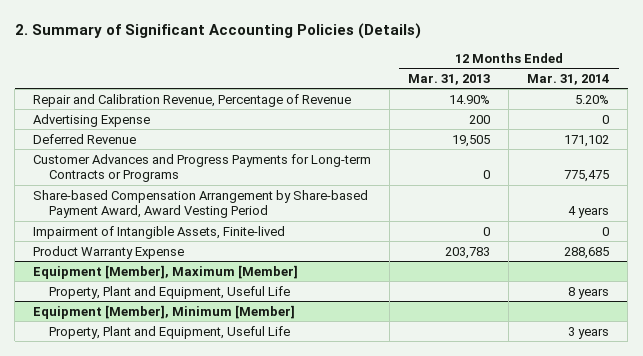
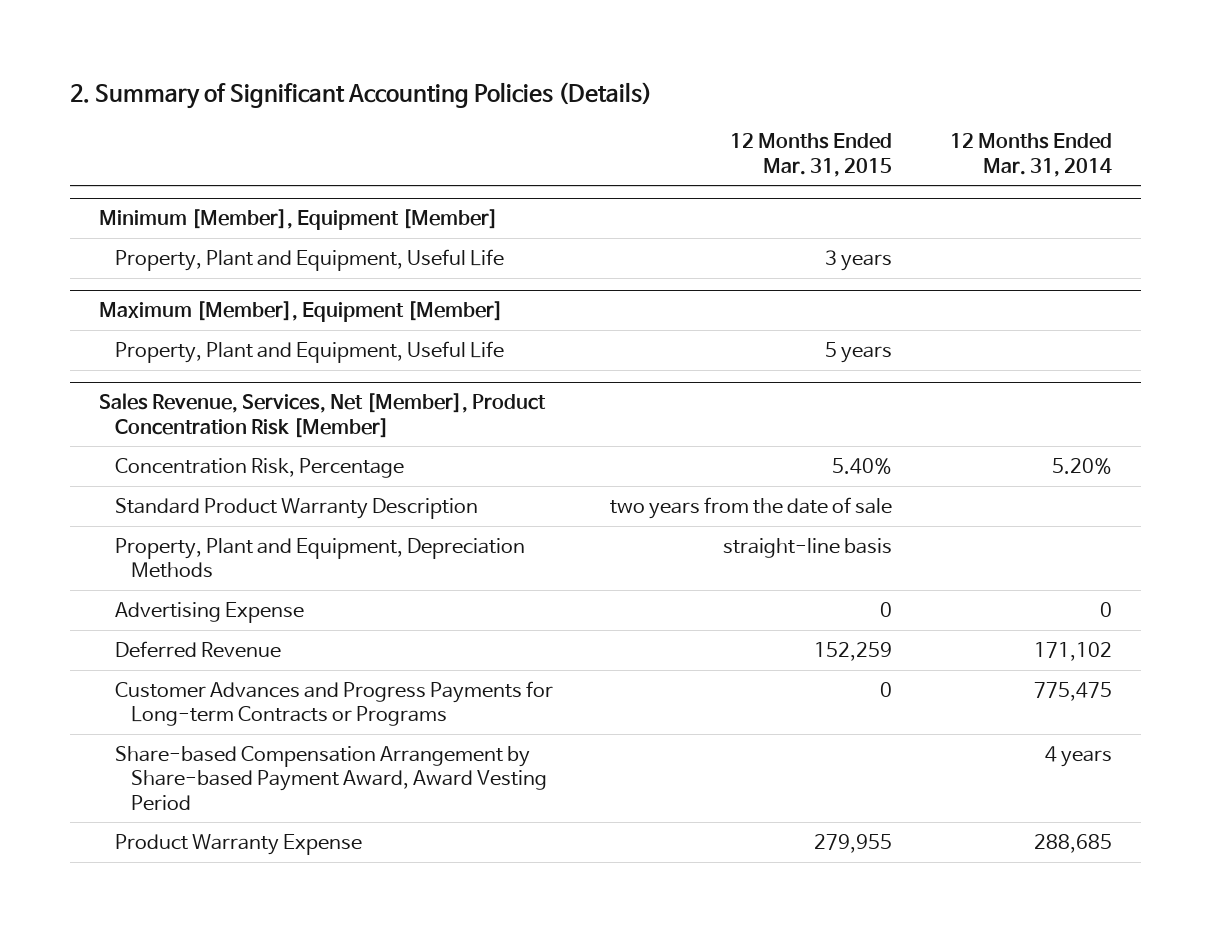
[408,73,491,85] Mar. 31, 2013 -> none
none -> [730,133,893,177] 12 Months Ended Mar. 31, 2015
[33,93,352,107] Repair and Calibration Revenue, Percentage of Revenue -> none
none -> [98,209,498,231] Minimum [Member], Equipment [Member]
none -> [114,249,504,272] Property, Plant and Equipment, Useful Life
none -> [98,301,503,323] Maximum [Member], Equipment [Member]
none -> [114,341,504,364] Property, Plant and Equipment, Useful Life
none -> [98,393,546,438] Sales Revenue, Services, Net [Member], Product Concentration Risk [Member]
none -> [114,458,404,479] Concentration Risk, Percentage
none -> [114,498,478,520] Standard Product Warranty Description
none -> [114,538,525,579] Property, Plant and Equipment, Depreciation Methods
[33,225,286,239] Impairment of Intangible Assets, Finite-lived -> none
[33,264,299,279] Equipment [Member], Maximum [Member] -> none
[49,285,291,299] Property, Plant and Equipment, Useful Life -> none
[33,304,296,319] Equipment [Member], Minimum [Member] -> none
[49,325,291,339] Property, Plant and Equipment, Useful Life -> none

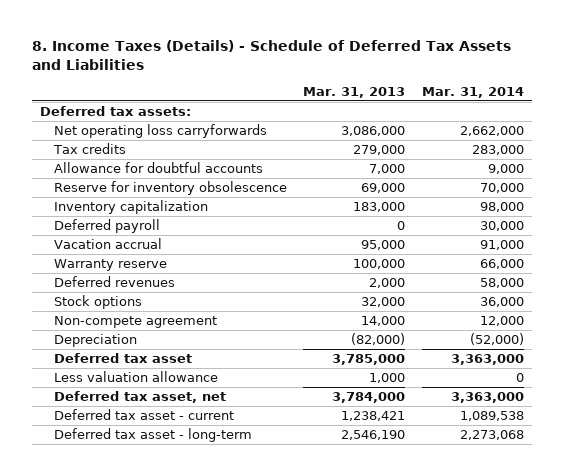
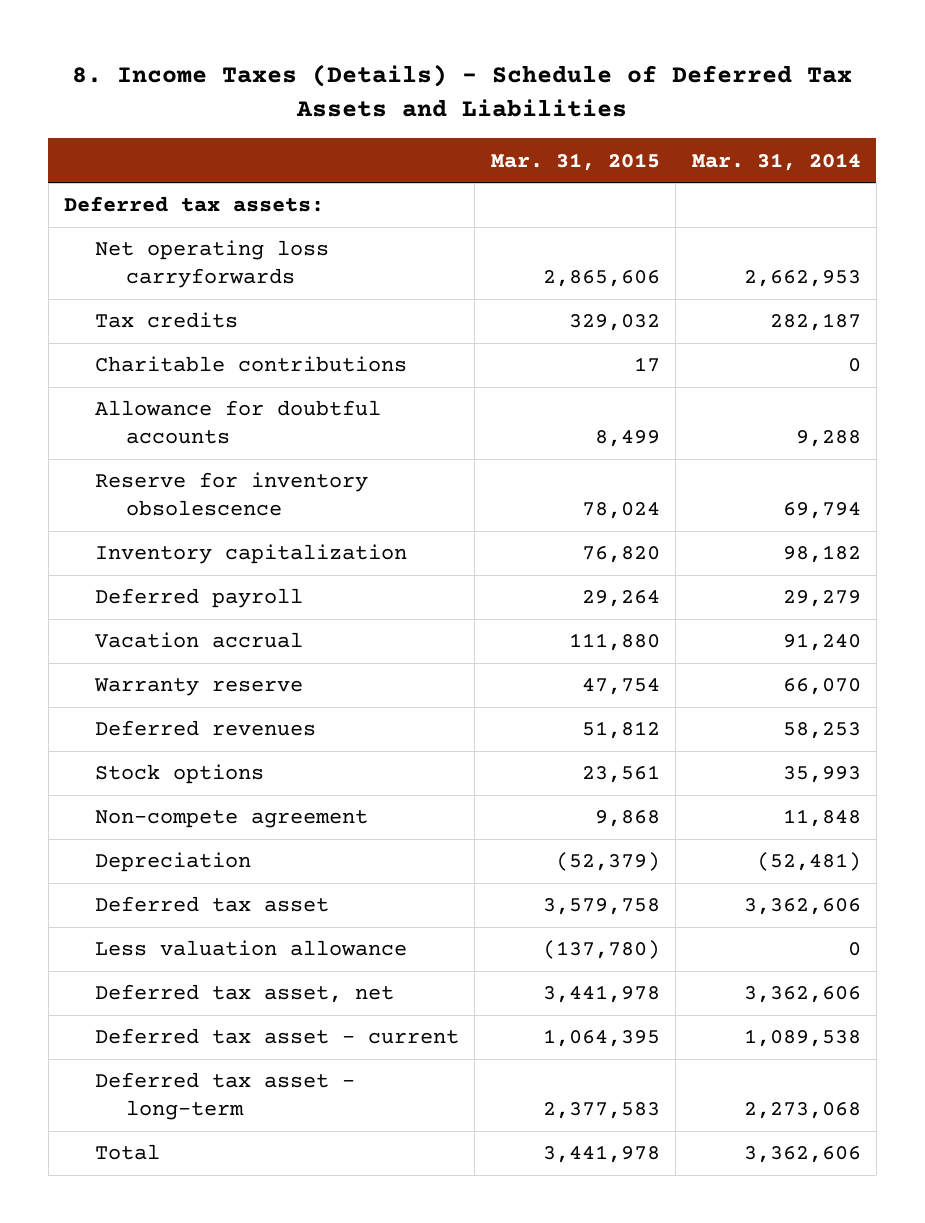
[303,86,406,98] Mar. 31, 2013 -> none
none -> [490,152,660,171] Mar. 31, 2015
[459,125,524,136] 2,662,000 -> [743,269,861,287] 2,662,953
[471,144,524,155] 283,000 -> [769,313,861,332] 282,187
none -> [94,356,407,373] Charitable contributions
[487,163,524,174] 9,000 -> [795,429,861,447] 9,288
[479,182,524,193] 70,000 -> [782,501,861,519] 69,794
[479,201,524,212] 98,000 -> [782,545,861,564] 98,182
[479,220,524,231] 30,000 -> [782,590,861,608] 29,279
[479,239,524,250] 91,000 -> [782,633,861,652] 91,240
[479,258,524,269] 66,000 -> [782,678,861,696] 66,070
[479,277,524,288] 58,000 -> [782,722,861,740] 58,253
[479,296,524,307] 36,000 -> [782,766,861,784] 35,993
[479,315,524,326] 12,000 -> [782,809,861,828] 11,848
[469,332,524,345] (52,000) -> [756,852,861,872] (52,481)
[450,353,524,365] 3,363,000 -> [743,898,861,916] 3,362,606
[450,391,524,403] 3,363,000 -> [743,986,861,1004] 3,362,606
none -> [94,1144,160,1161] Total

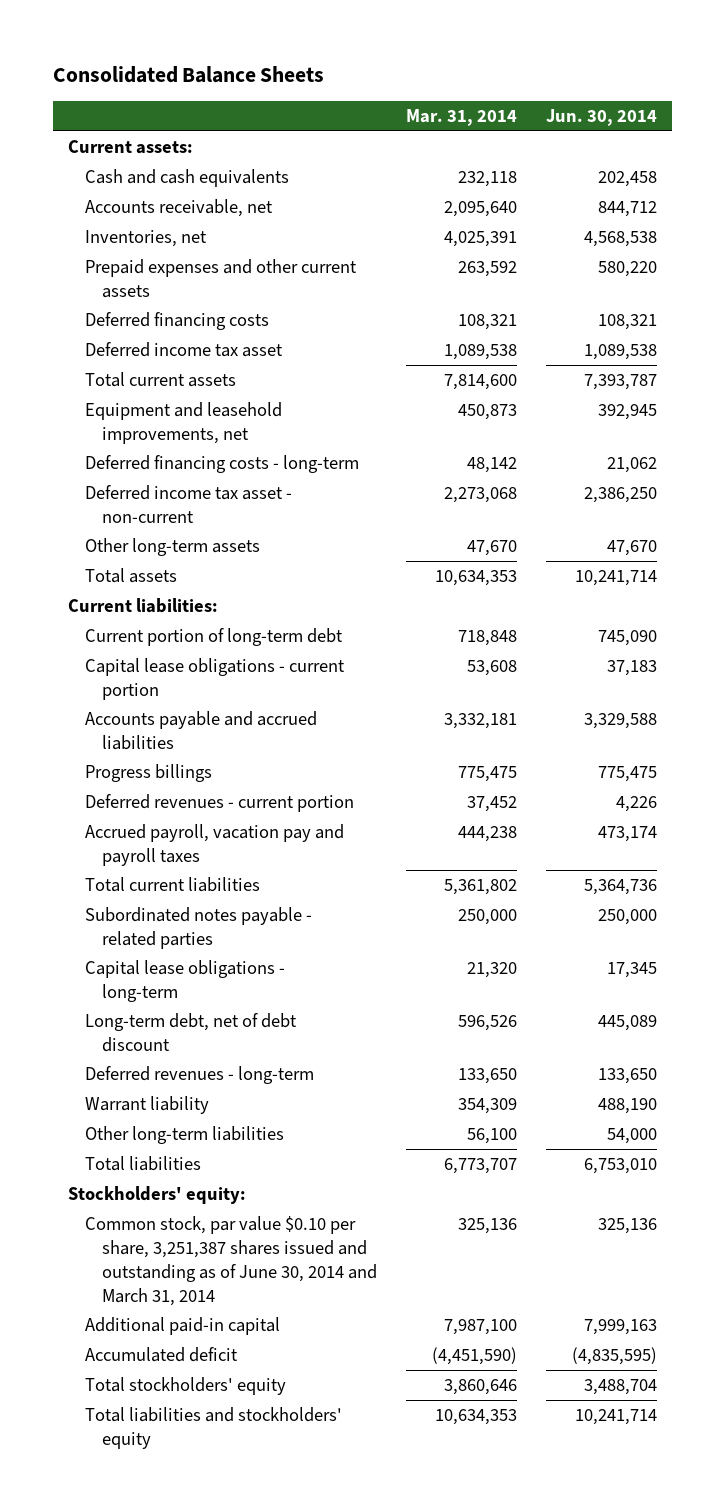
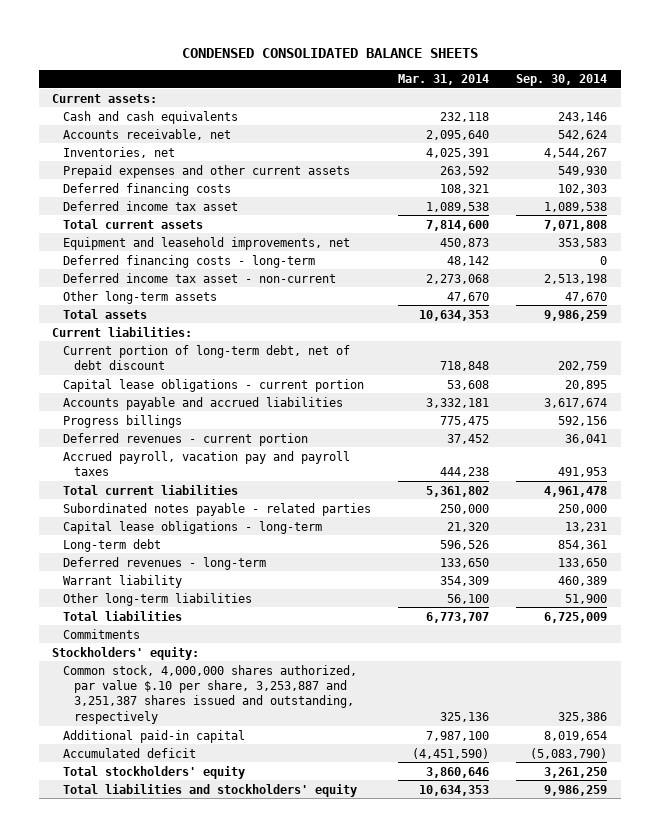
[53,66,325,84] Consolidated Balance Sheets -> [181,47,478,58] CONDENSED CONSOLIDATED BALANCE SHEETS
[546,109,658,127] Jun. 30, 2014 -> none
none -> [516,74,608,87] Sep. 30, 2014
[85,627,344,646] Current portion of long-term debt -> [63,344,351,370] Current portion of long-term debt, net of debt discount
[85,1012,298,1052] Long-term debt, net of debt discount -> [63,538,162,552] Long-term debt
none -> [63,628,141,639] Commitments
[85,1215,378,1306] Common stock, par value $0.10 per share, 3,251,387 shares issued and outstanding as of June 30, 2014 and March 31, 2014 -> [63,664,358,724] Common stock, 4,000,000 shares authorized, par value $.10 per share, 3,253,887 and 3,251,387 shares issued and outstanding, respectively

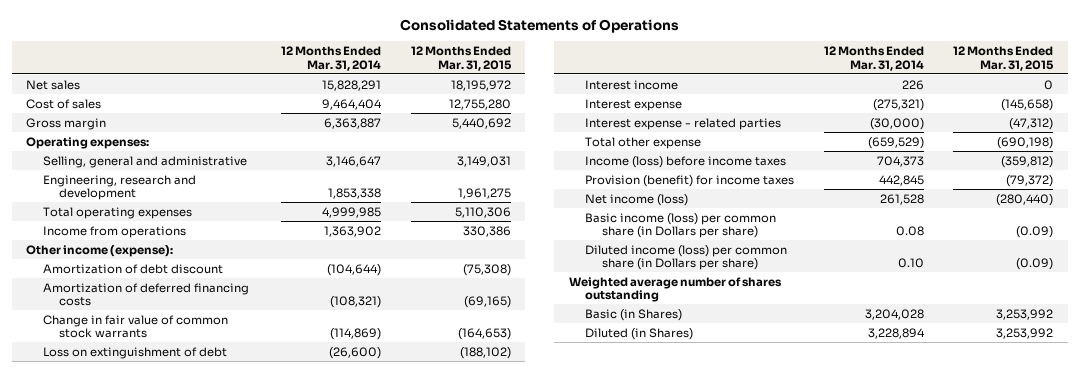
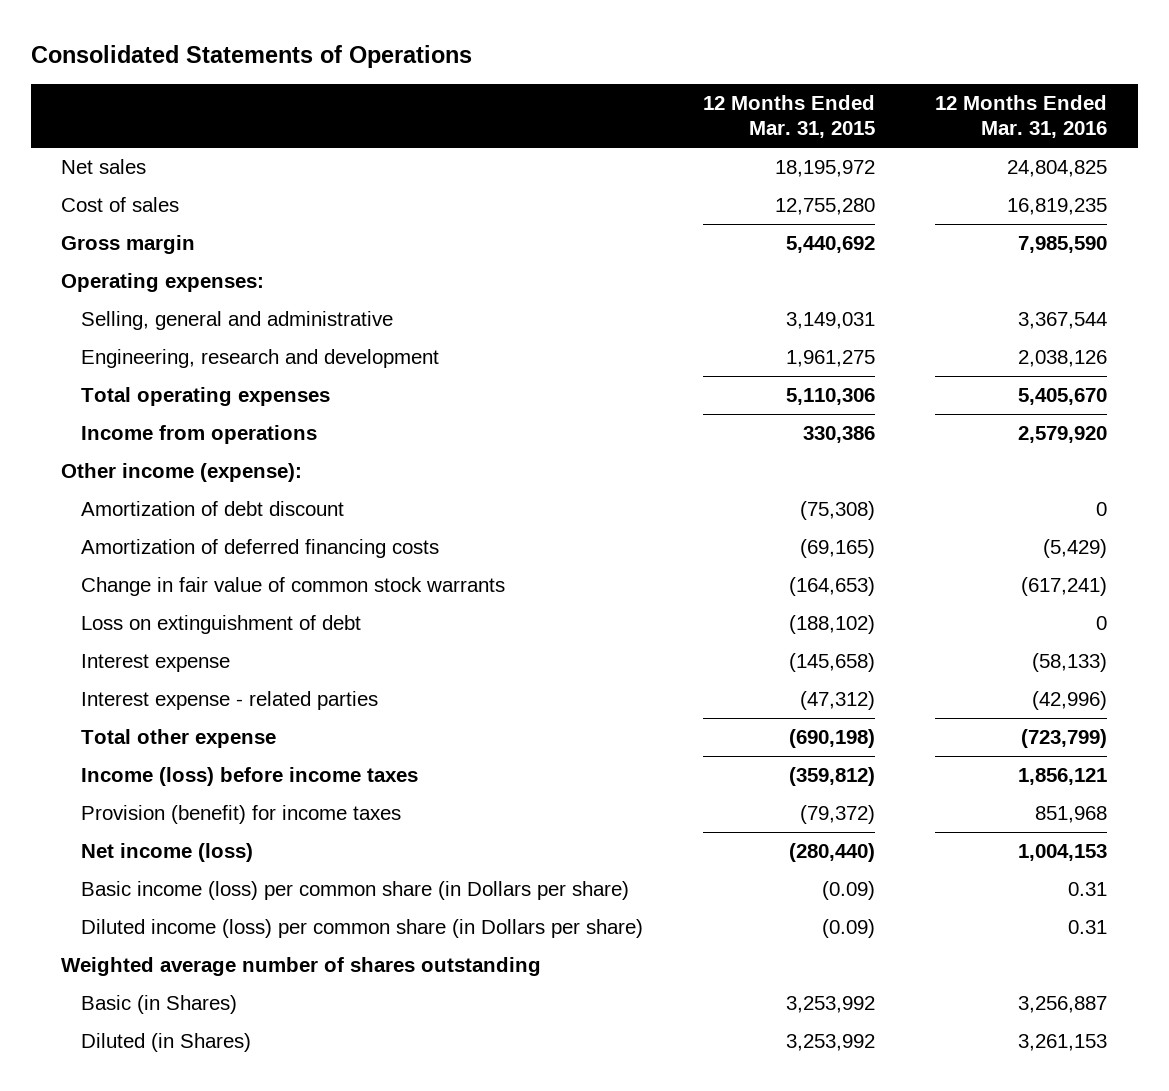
[281,46,382,71] 12 Months Ended Mar. 31, 2014 -> none
none -> [935,94,1108,139] 12 Months Ended Mar. 31, 2016
[585,79,679,90] Interest income -> none

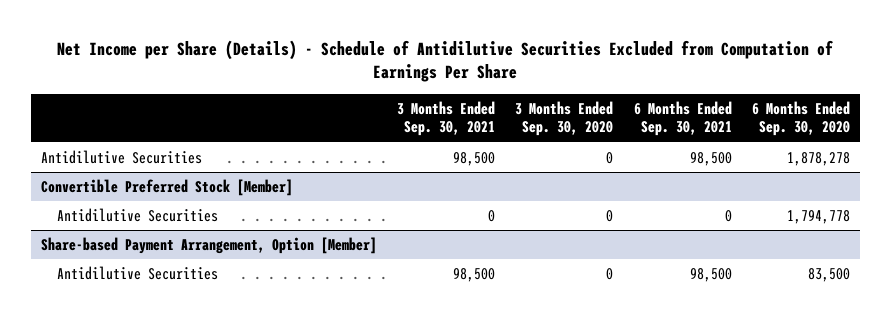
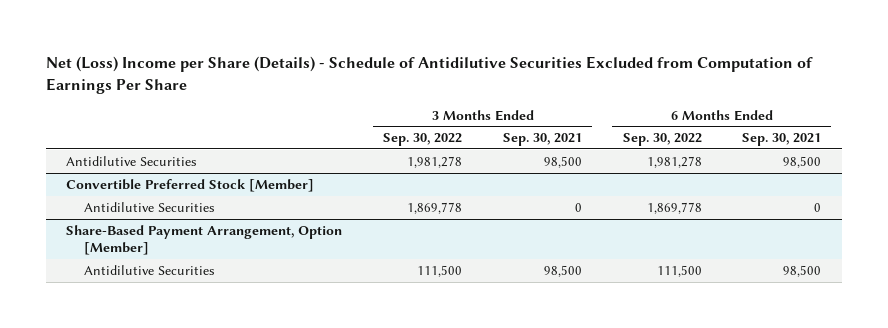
[57,39,834,83] Net Income per Share (Details) - Schedule of Antidilutive Securities Excluded from Computation of Earnings Per Share -> [46,55,814,94] Net (Loss) Income per Share (Details) - Schedule of Antidilutive Securities Excluded from Computation of Earnings Per Share
[515,100,614,137] 3 Months Ended Sep. 30, 2020 -> none
[751,100,850,137] 6 Months Ended Sep. 30, 2020 -> none
none -> [383,133,463,147] Sep. 30, 2022
none -> [622,133,702,147] Sep. 30, 2022
[40,237,377,255] Share-based Payment Arrangement, Option [Member] -> [66,224,343,256] Share-Based Payment Arrangement, Option [Member]

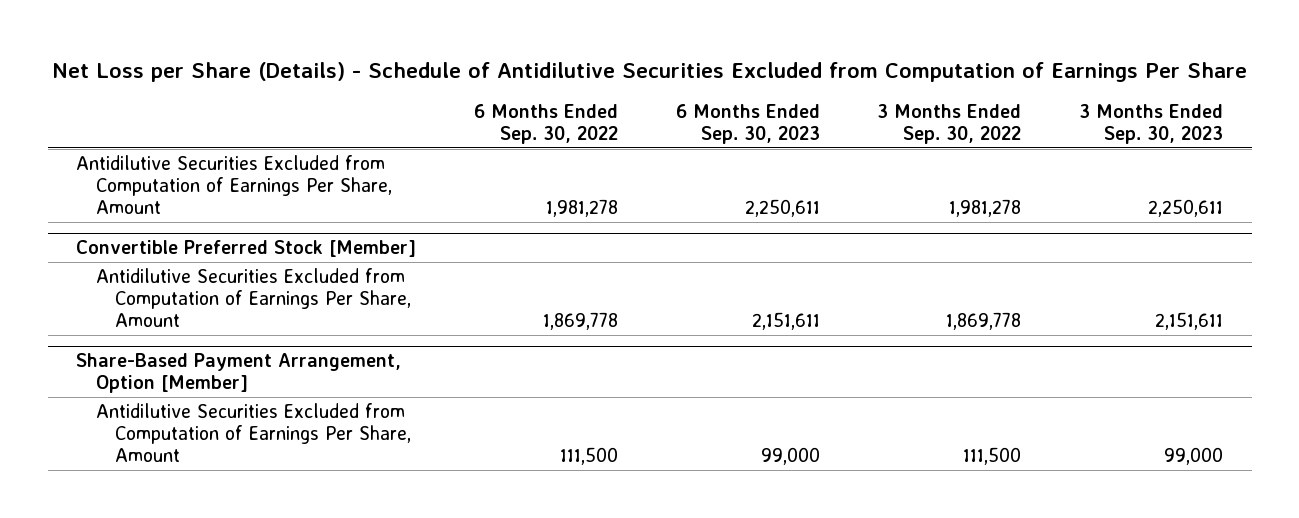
[46,55,814,94] Net (Loss) Income per Share (Details) - Schedule of Antidilutive Securities Excluded from Computation of Earnings Per Share -> [51,61,1247,82] Net Loss per Share (Details) - Schedule of Antidilutive Securities Excluded from Computation of Earnings Per Share
[502,133,582,147] Sep. 30, 2021 -> none
[742,133,822,147] Sep. 30, 2021 -> none
none -> [675,103,820,145] 6 Months Ended Sep. 30, 2023
none -> [1079,103,1224,145] 3 Months Ended Sep. 30, 2023
[66,155,198,166] Antidilutive Securities -> [76,154,392,215] Antidilutive Securities Excluded from Computation of Earnings Per Share, Amount
[84,201,216,212] Antidilutive Securities -> [95,267,412,328] Antidilutive Securities Excluded from Computation of Earnings Per Share, Amount
[84,264,216,275] Antidilutive Securities -> [95,402,412,463] Antidilutive Securities Excluded from Computation of Earnings Per Share, Amount

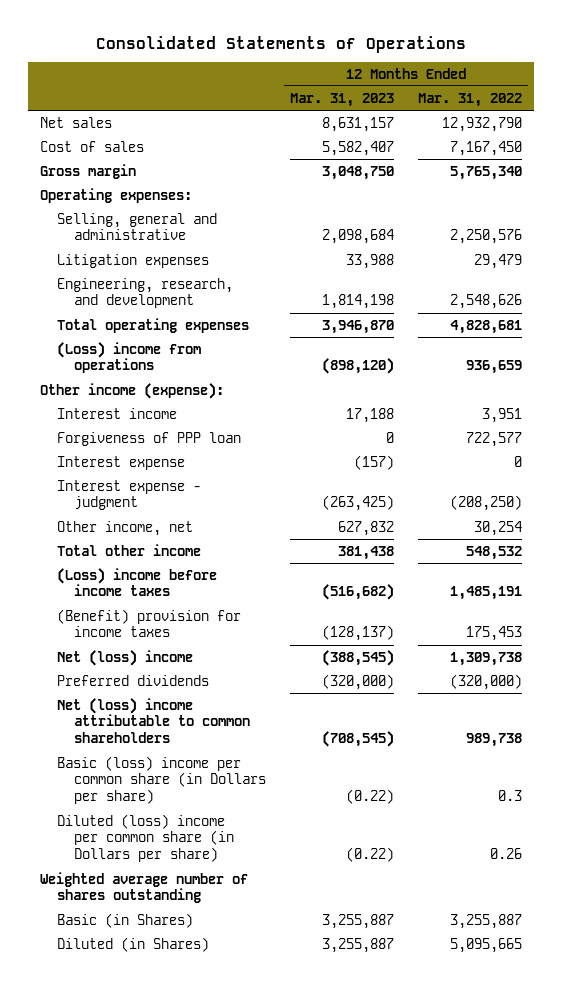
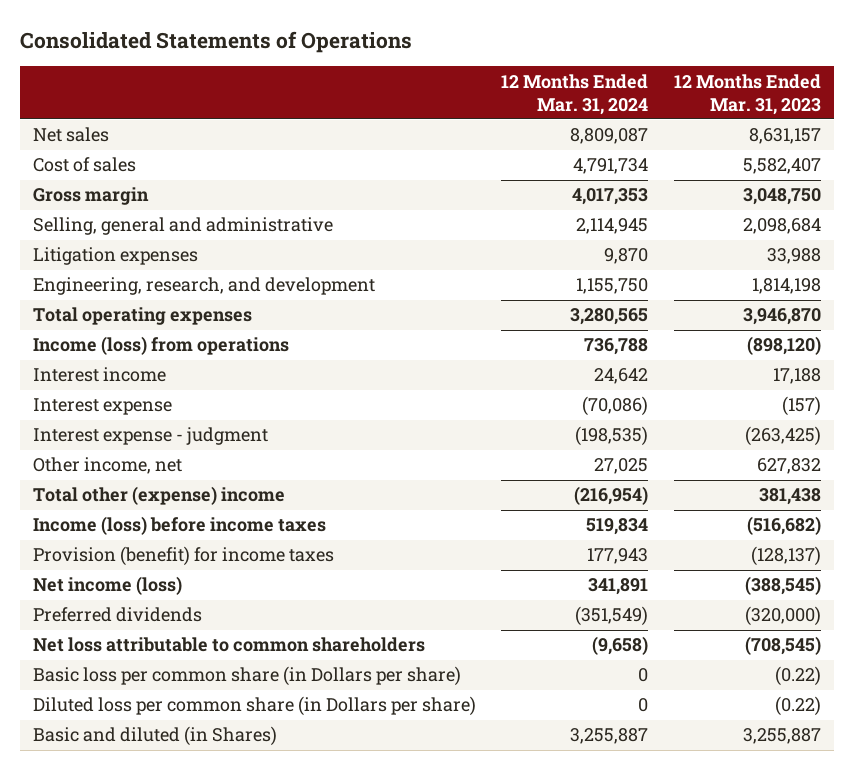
[417,92,522,107] Mar. 31, 2022 -> none
none -> [501,73,649,115] 12 Months Ended Mar. 31, 2024
[40,187,193,203] Operating expenses: -> none
[40,382,225,399] Other income (expense): -> none
[56,341,201,374] (Loss) income from operations -> [32,336,289,356] Income (loss) from operations
[56,431,241,446] Forgiveness of PPP loan -> none
[56,543,201,556] Total other income -> [32,486,285,506] Total other (expense) income
[56,567,217,597] (Loss) income before income taxes -> [32,516,326,536] Income (loss) before income taxes
[56,608,241,638] (Benefit) provision for income taxes -> [32,546,334,567] Provision (benefit) for income taxes
[56,649,193,666] Net (loss) income -> [32,576,182,596] Net income (loss)
[40,871,249,904] Weighted average number of shares outstanding -> none
[56,912,193,928] Basic (in Shares) -> none
[56,697,250,744] Net (loss) income attributable to common shareholders -> [32,637,425,653] Net loss attributable to common shareholders
[56,755,266,805] Basic (loss) income per common share (in Dollars per share) -> [32,666,461,687] Basic loss per common share (in Dollars per share)
[56,813,234,863] Diluted (loss) income per common share (in Dollars per share) -> [32,696,476,717] Diluted loss per common share (in Dollars per share)
[56,936,209,952] Diluted (in Shares) -> [32,726,277,747] Basic and diluted (in Shares)

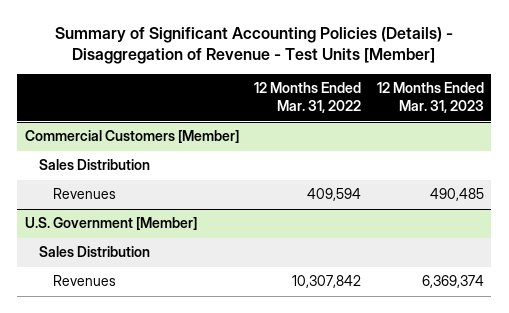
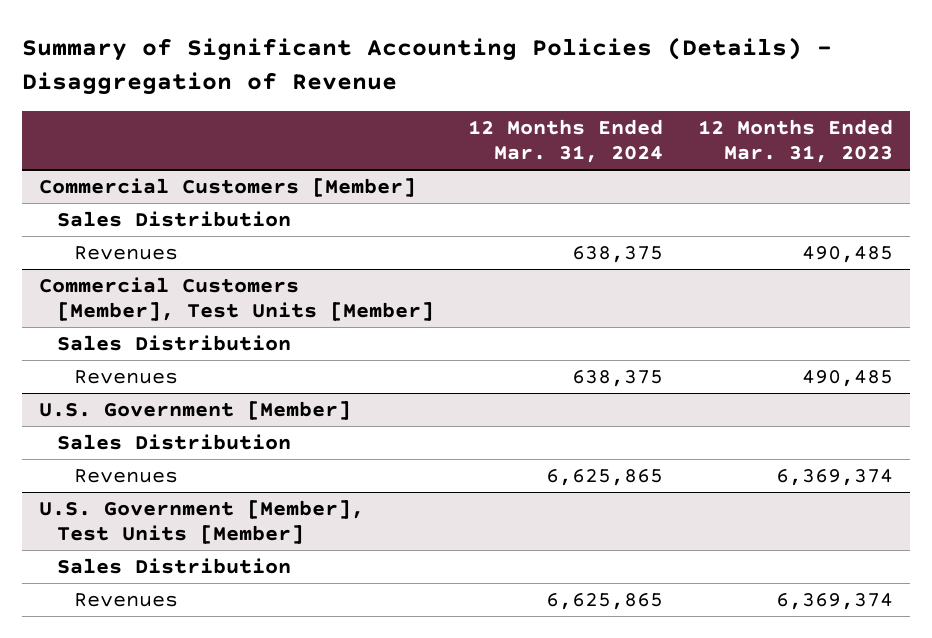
[55,26,454,65] Summary of Significant Accounting Policies (Details) - Disaggregation of Revenue - Test Units [Member] -> [21,37,832,96] Summary of Significant Accounting Policies (Details) - Disaggregation of Revenue
[254,82,362,114] 12 Months Ended Mar. 31, 2022 -> none
none -> [468,118,664,164] 12 Months Ended Mar. 31, 2024
none -> [38,276,434,322] Commercial Customers [Member], Test Units [Member]
none -> [56,334,291,351] Sales Distribution
none -> [74,369,179,384] Revenues
none -> [38,499,364,545] U.S. Government [Member], Test Units [Member]
none -> [56,557,291,574] Sales Distribution
none -> [74,592,179,607] Revenues

